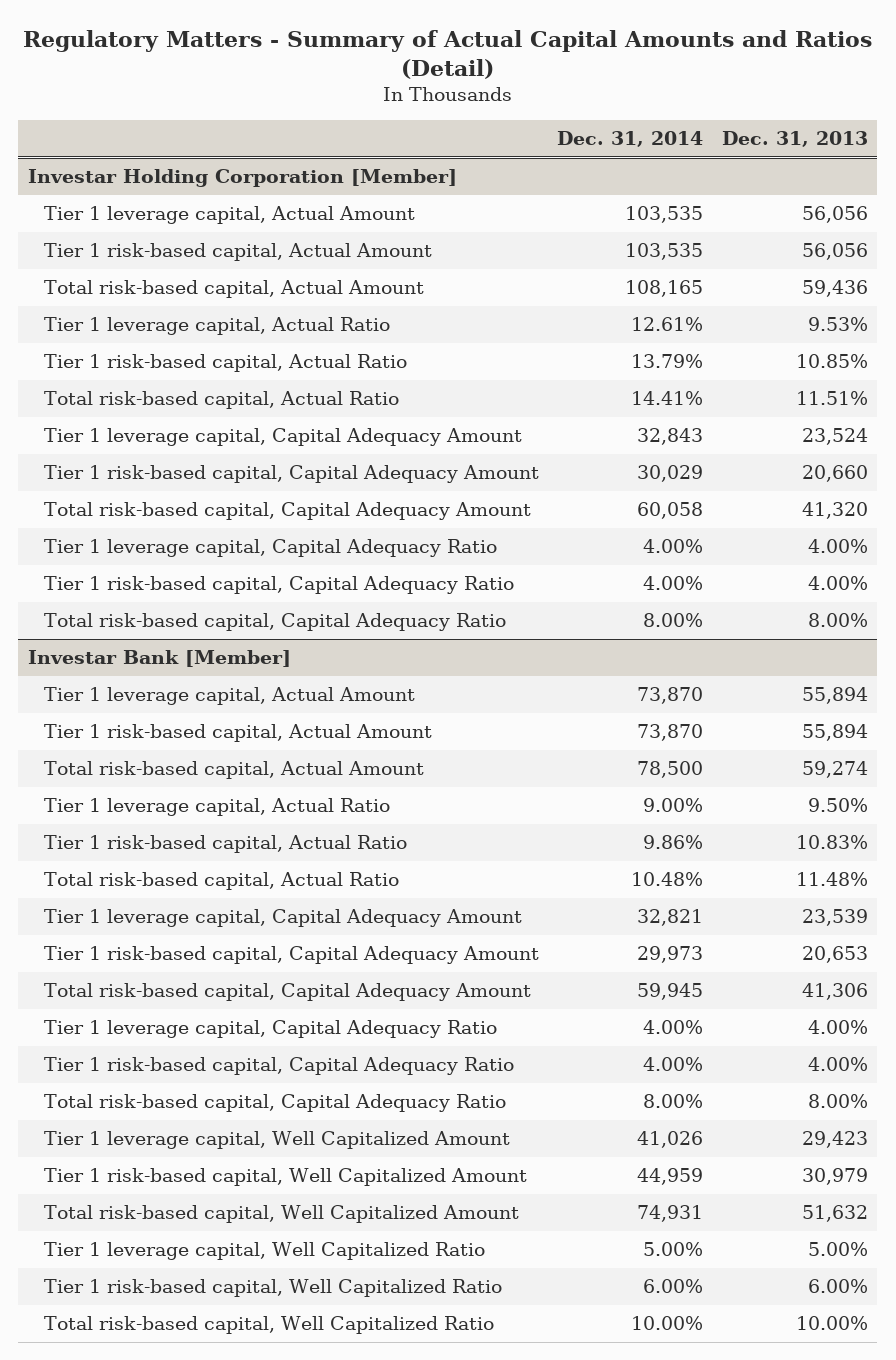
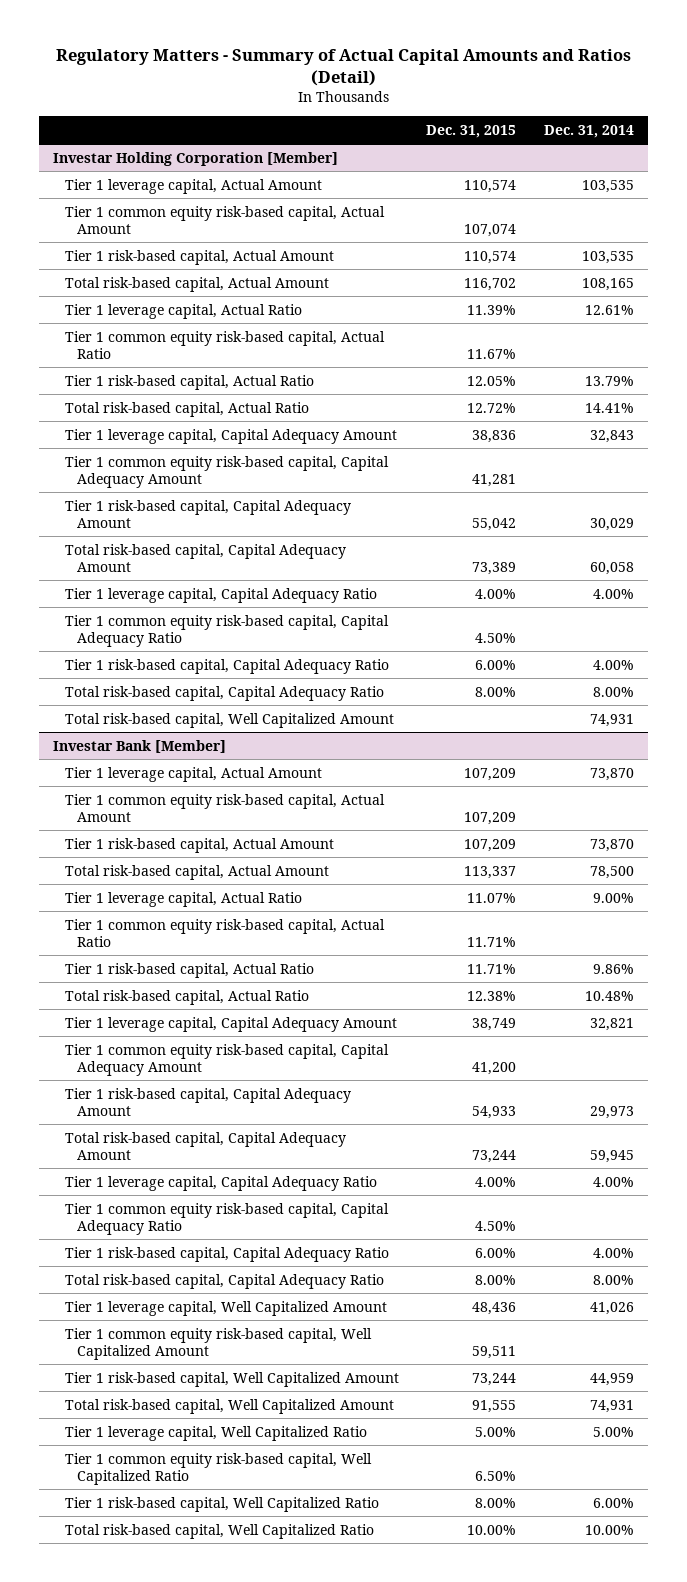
[722,131,869,148] Dec. 31, 2013 -> none
none -> [426,125,517,139] Dec. 31, 2015
none -> [64,205,385,234] Tier 1 common equity risk-based capital, Actual Amount
none -> [64,330,385,359] Tier 1 common equity risk-based capital, Actual Ratio
none -> [64,455,389,488] Tier 1 common equity risk-based capital, Capital Adequacy Amount
none -> [64,614,389,647] Tier 1 common equity risk-based capital, Capital Adequacy Ratio
none -> [64,712,394,728] Total risk-based capital, Well Capitalized Amount
none -> [64,793,385,822] Tier 1 common equity risk-based capital, Actual Amount
none -> [64,918,385,947] Tier 1 common equity risk-based capital, Actual Ratio
none -> [64,1043,389,1076] Tier 1 common equity risk-based capital, Capital Adequacy Amount
none -> [64,1202,389,1235] Tier 1 common equity risk-based capital, Capital Adequacy Ratio
none -> [64,1327,372,1360] Tier 1 common equity risk-based capital, Well Capitalized Amount
none -> [64,1452,372,1485] Tier 1 common equity risk-based capital, Well Capitalized Ratio

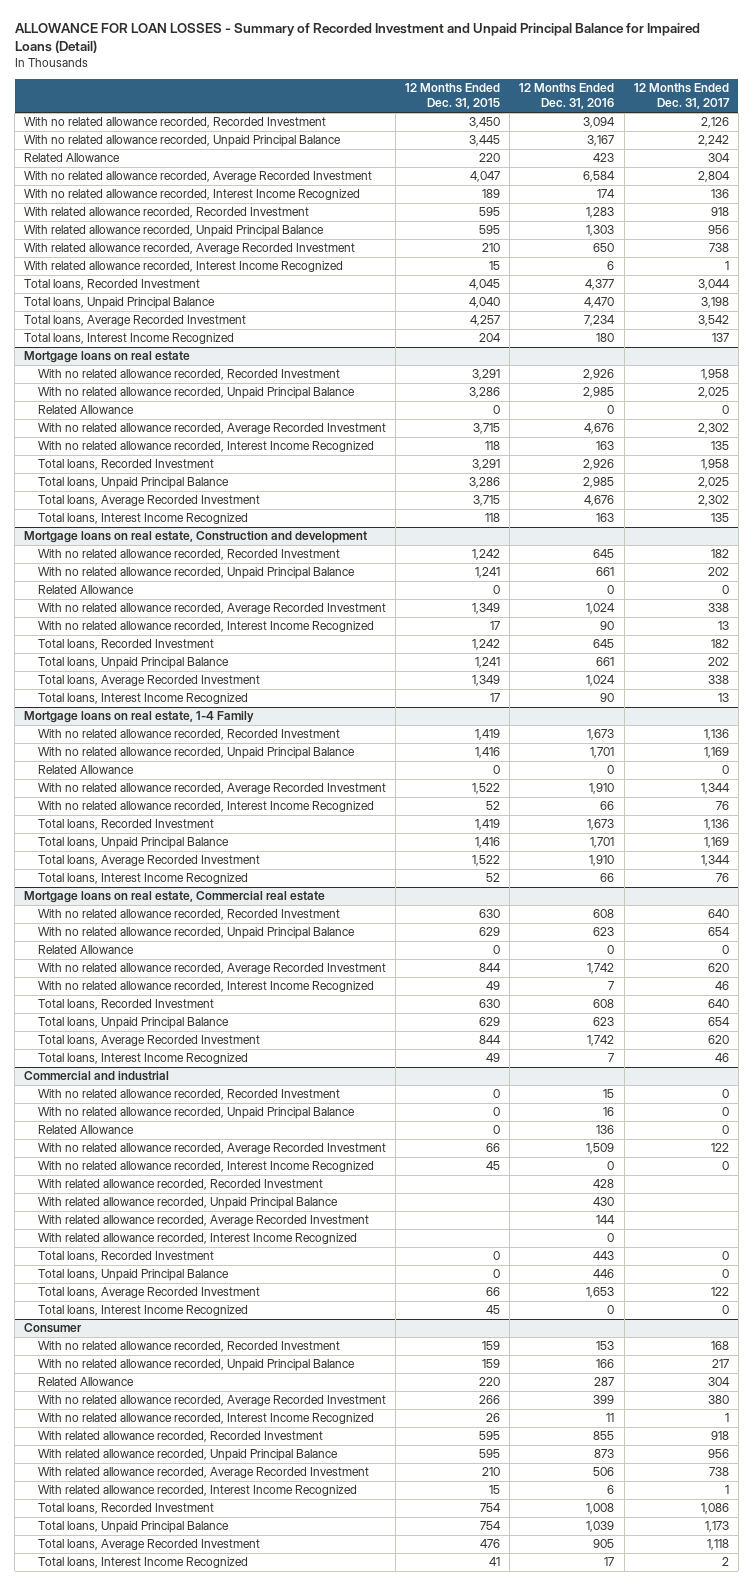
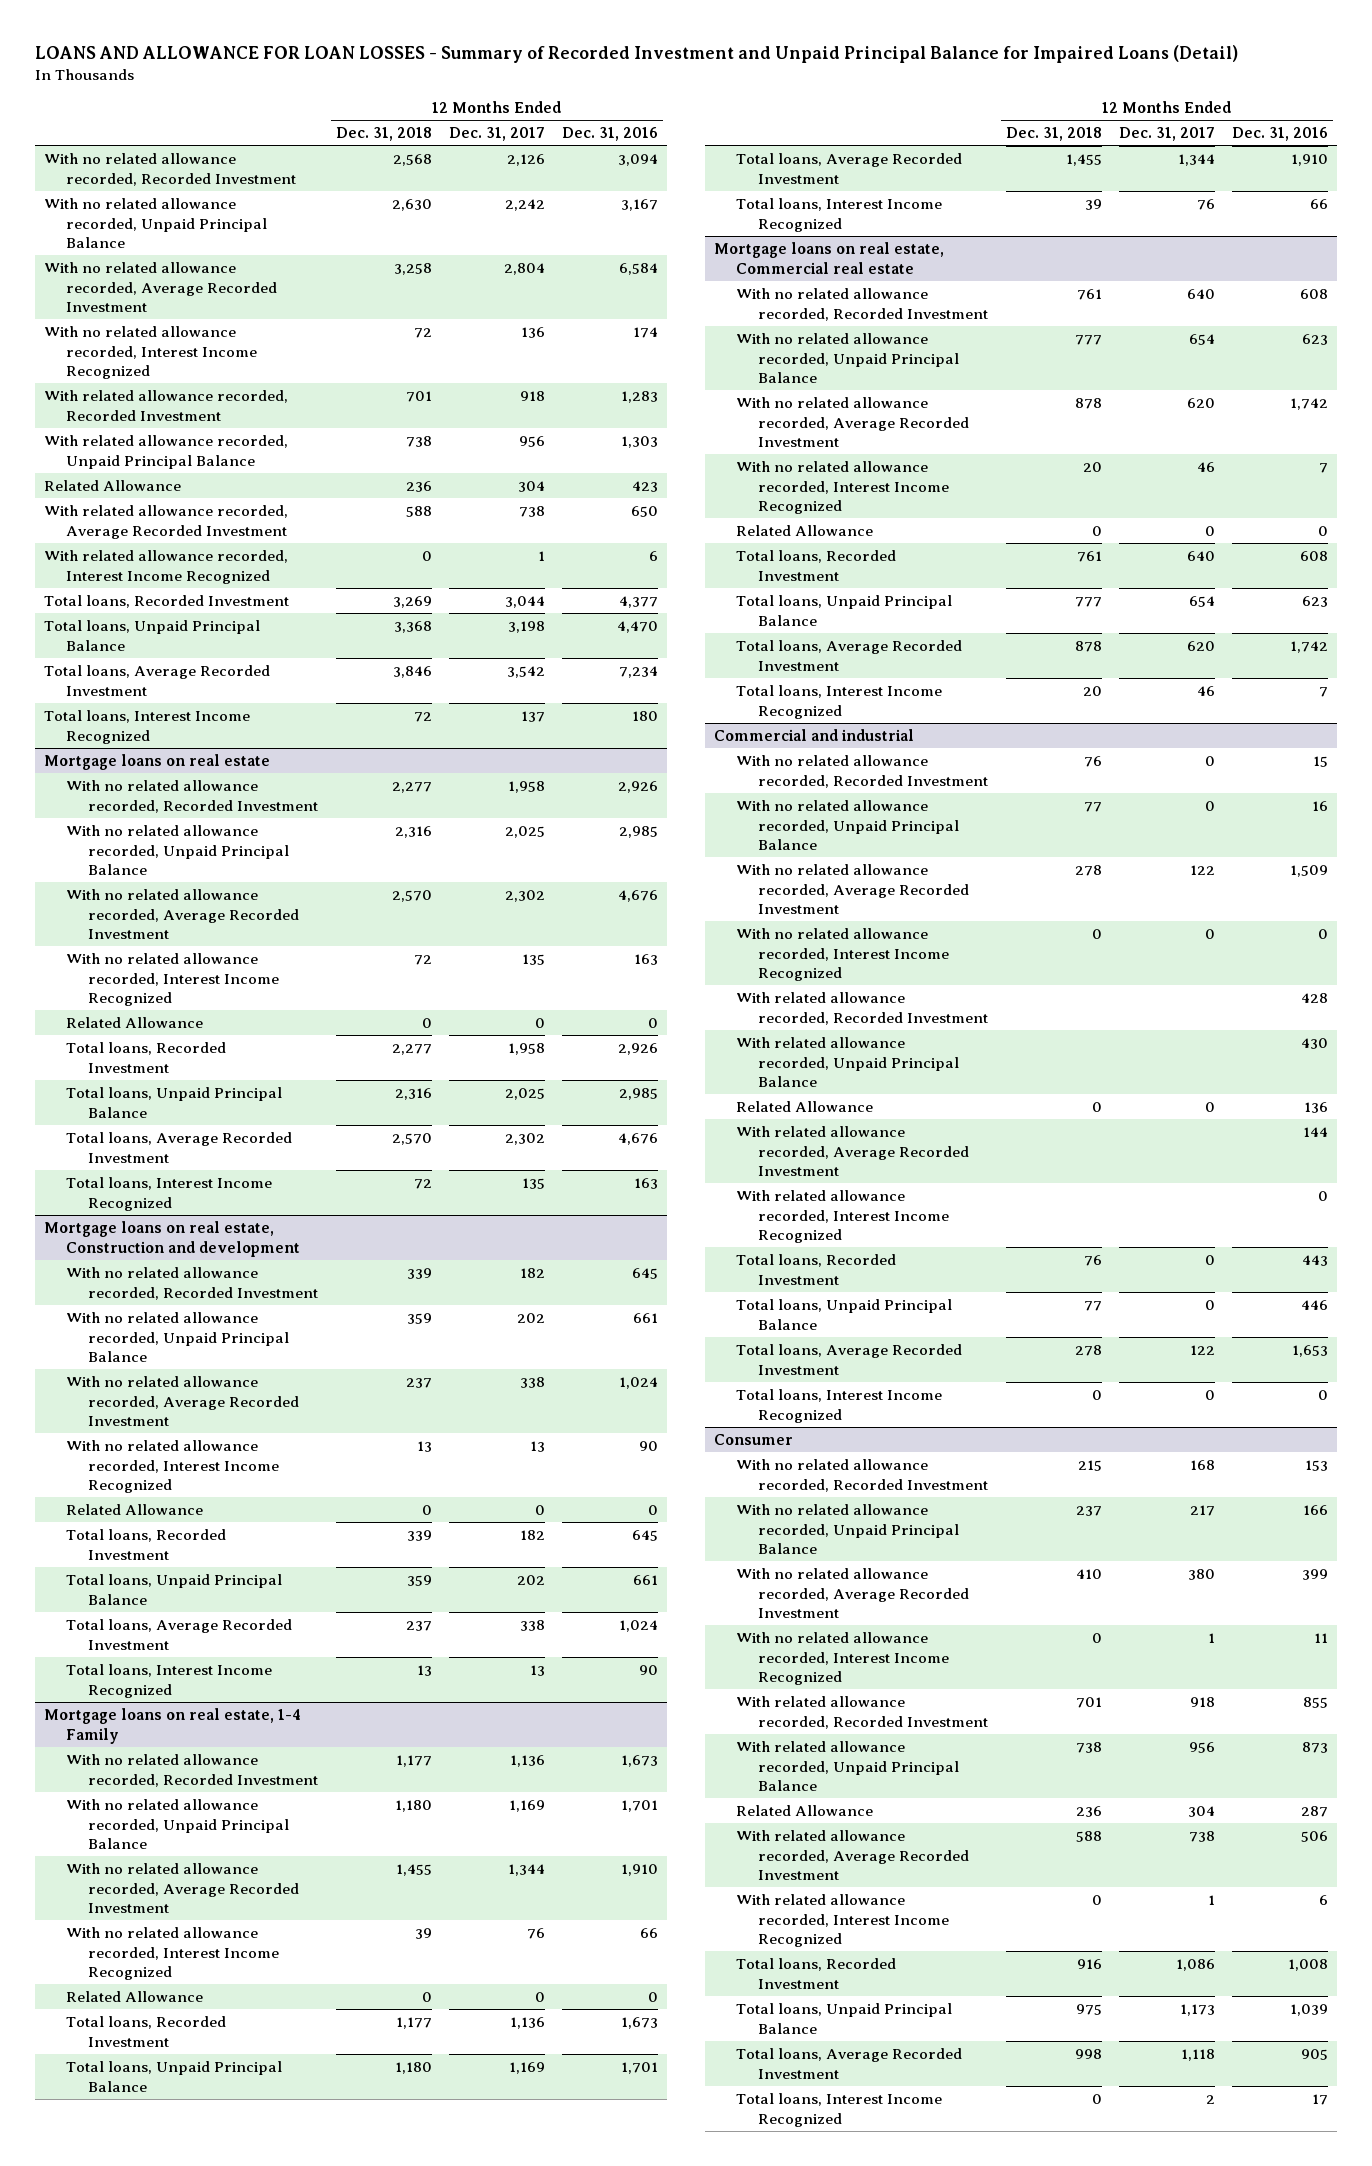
[14,23,700,54] ALLOWANCE FOR LOAN LOSSES - Summary of Recorded Investment and Unpaid Principal Balance for Impaired Loans (Detail) -> [35,45,1239,64] LOANS AND ALLOWANCE FOR LOAN LOSSES - Summary of Recorded Investment and Unpaid Principal Balance for Impaired Loans (Detail)
[405,83,501,110] 12 Months Ended Dec. 31, 2015 -> none
none -> [335,126,432,141] Dec. 31, 2018
[24,153,121,163] Related Allowance -> [43,479,181,491] Related Allowance
[38,405,135,415] Related Allowance -> [66,1016,204,1028] Related Allowance
[38,585,135,595] Related Allowance -> [66,1503,204,1515] Related Allowance
[38,765,135,775] Related Allowance -> [66,1990,204,2002] Related Allowance
[38,945,135,955] Related Allowance -> [736,524,874,536] Related Allowance
[38,1125,135,1135] Related Allowance -> [736,1100,874,1112] Related Allowance
[38,1377,135,1387] Related Allowance -> [736,1804,874,1816] Related Allowance

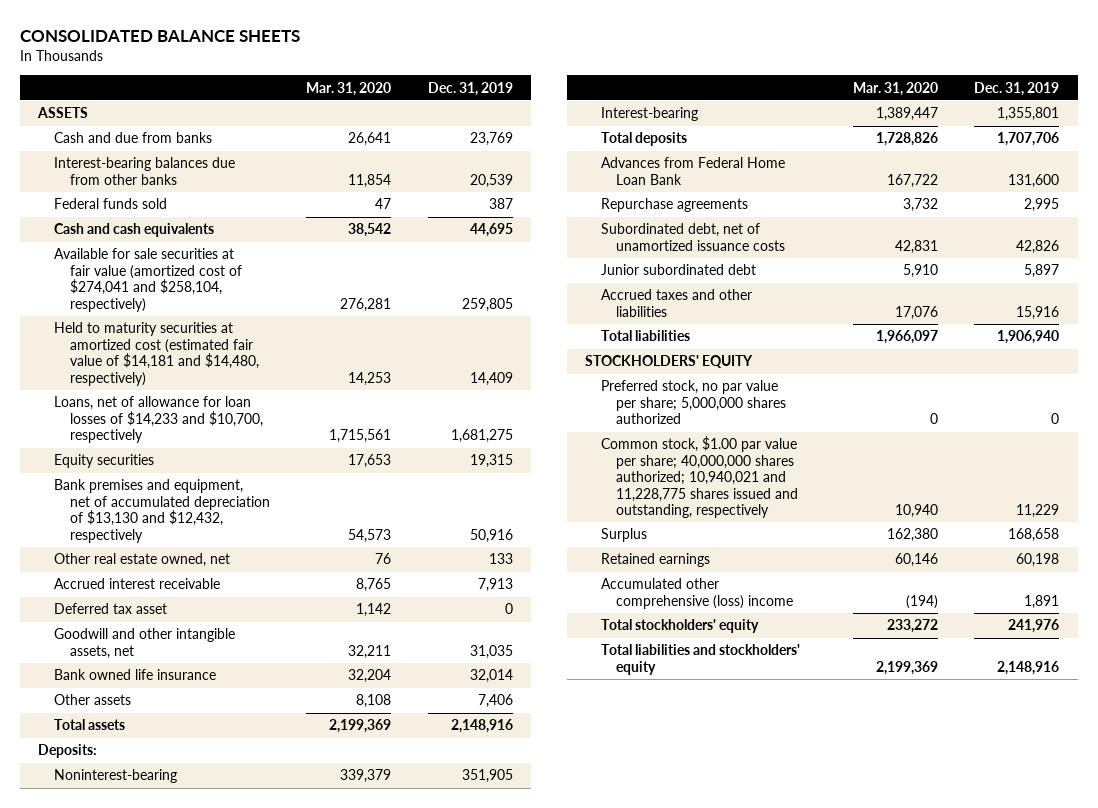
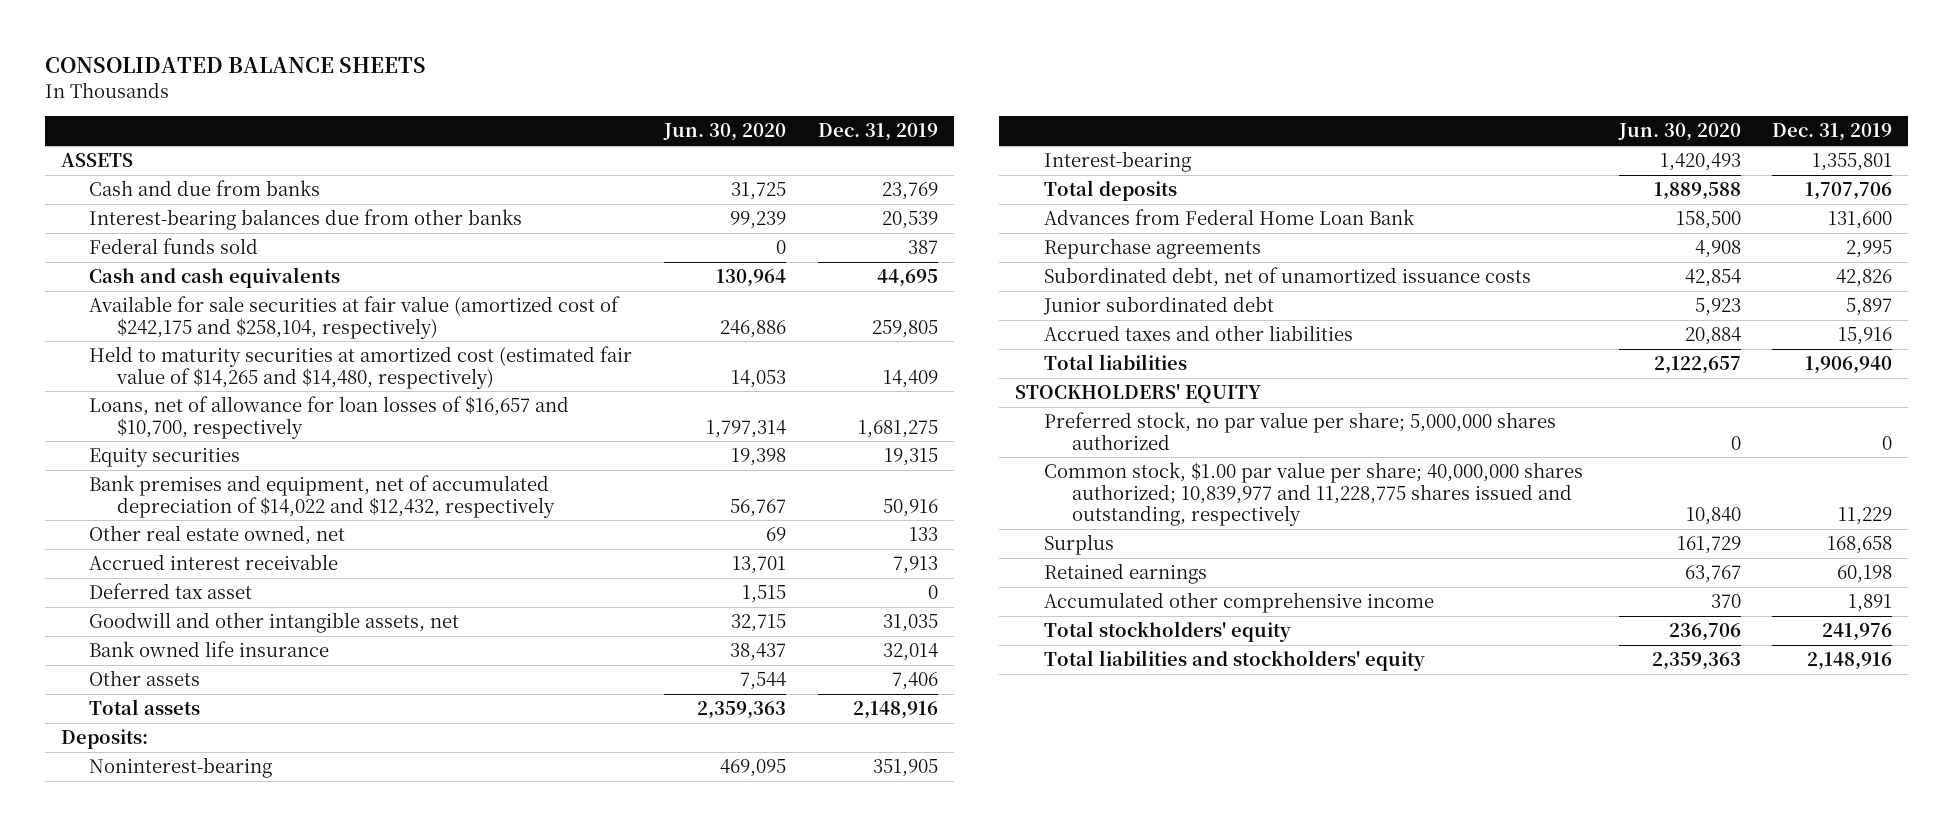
[306,81,392,96] Mar. 31, 2020 -> none
none -> [662,123,786,142] Jun. 30, 2020
[54,248,242,312] Available for sale securities at fair value (amortized cost of $274,041 and $258,104, respectively) -> [88,296,620,339] Available for sale securities at fair value (amortized cost of $242,175 and $258,104, respectively)
[54,322,259,386] Held to maturity securities at amortized cost (estimated fair value of $14,181 and $14,480, respectively) -> [88,346,632,389] Held to maturity securities at amortized cost (estimated fair value of $14,265 and $14,480, respectively)
[54,396,263,444] Loans, net of allowance for loan losses of $14,233 and $10,700, respectively -> [88,396,569,439] Loans, net of allowance for loan losses of $16,657 and $10,700, respectively
[54,479,270,543] Bank premises and equipment, net of accumulated depreciation of $13,130 and $12,432, respectively -> [88,475,556,518] Bank premises and equipment, net of accumulated depreciation of $14,022 and $12,432, respectively
[600,436,799,519] Common stock, $1.00 par value per share; 40,000,000 shares authorized; 10,940,021 and 11,228,775 shares issued and outstanding, respectively -> [1043,462,1583,526] Common stock, $1.00 par value per share; 40,000,000 shares authorized; 10,839,977 and 11,228,775 shares issued and outstanding, respectively
[600,578,794,609] Accumulated other comprehensive (loss) income -> [1043,592,1434,614] Accumulated other comprehensive income

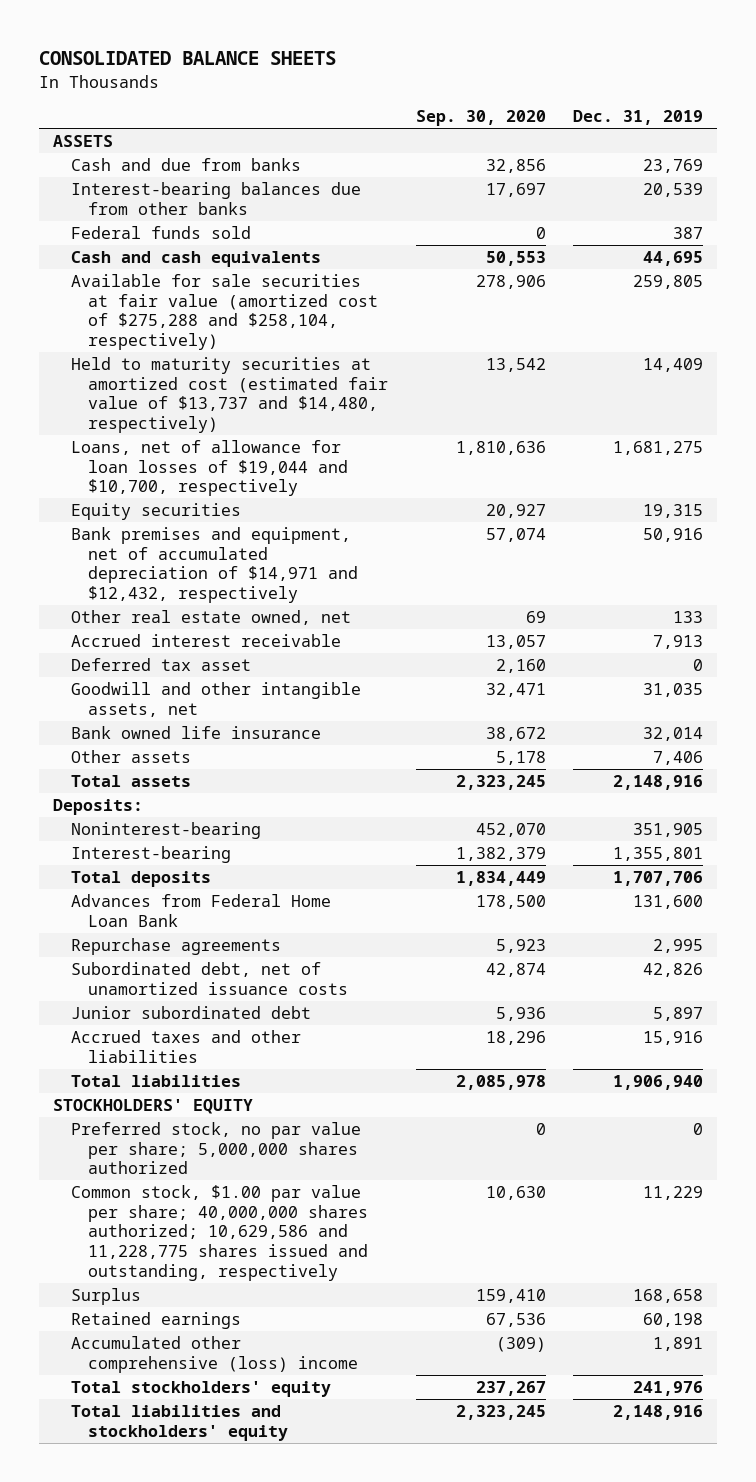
[662,123,786,142] Jun. 30, 2020 -> none
none -> [415,110,546,127] Sep. 30, 2020
[88,296,620,339] Available for sale securities at fair value (amortized cost of $242,175 and $258,104, respectively) -> [70,273,379,351] Available for sale securities at fair value (amortized cost of $275,288 and $258,104, respectively)
[88,346,632,389] Held to maturity securities at amortized cost (estimated fair value of $14,265 and $14,480, respectively) -> [70,356,389,434] Held to maturity securities at amortized cost (estimated fair value of $13,737 and $14,480, respectively)
[88,396,569,439] Loans, net of allowance for loan losses of $16,657 and $10,700, respectively -> [70,439,349,497] Loans, net of allowance for loan losses of $19,044 and $10,700, respectively
[88,475,556,518] Bank premises and equipment, net of accumulated depreciation of $14,022 and $12,432, respectively -> [70,526,359,604] Bank premises and equipment, net of accumulated depreciation of $14,971 and $12,432, respectively
[1043,462,1583,526] Common stock, $1.00 par value per share; 40,000,000 shares authorized; 10,839,977 and 11,228,775 shares issued and outstanding, respectively -> [70,1184,369,1281] Common stock, $1.00 par value per share; 40,000,000 shares authorized; 10,629,586 and 11,228,775 shares issued and outstanding, respectively
[1043,592,1434,614] Accumulated other comprehensive income -> [70,1335,359,1373] Accumulated other comprehensive (loss) income

